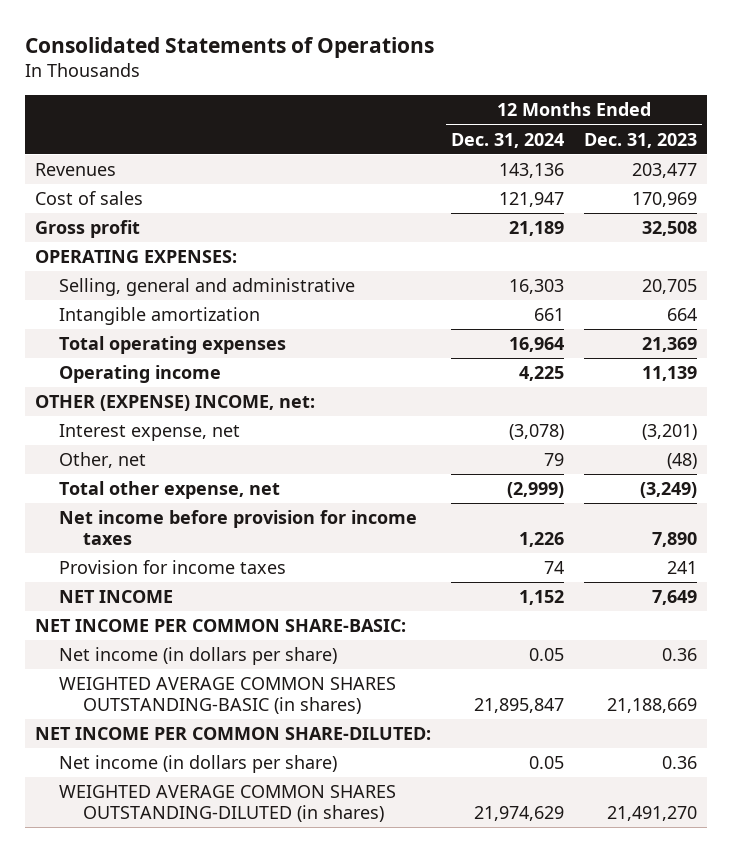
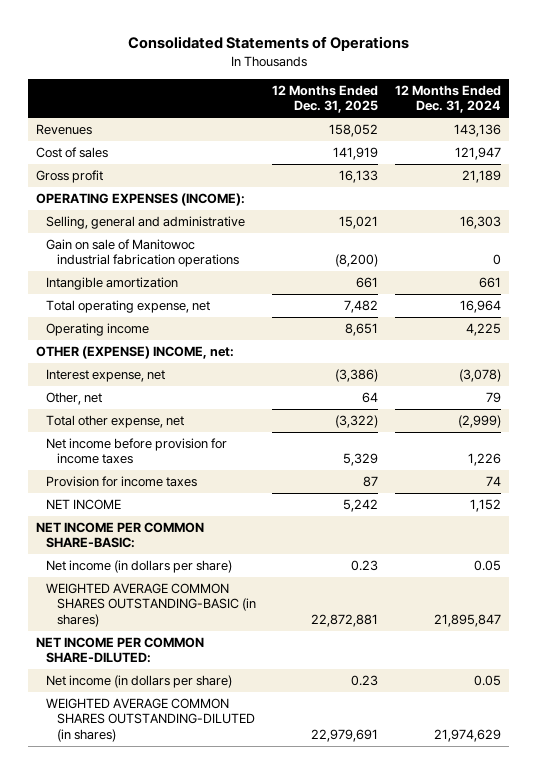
[584,132,698,148] Dec. 31, 2023 -> none
none -> [272,85,379,114] 12 Months Ended Dec. 31, 2025
[34,250,237,264] OPERATING EXPENSES: -> [36,193,246,207] OPERATING EXPENSES (INCOME):
none -> [46,239,239,268] Gain on sale of Manitowoc industrial fabrication operations
[58,336,286,355] Total operating expenses -> [46,300,211,314] Total operating expense, net

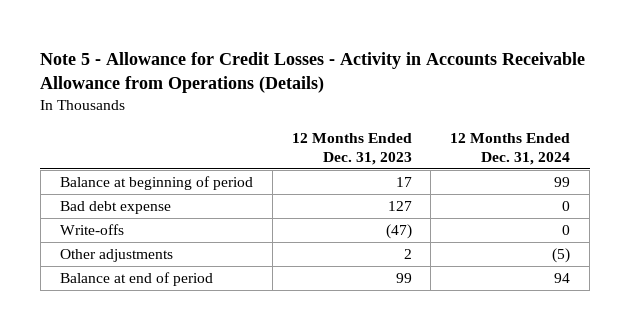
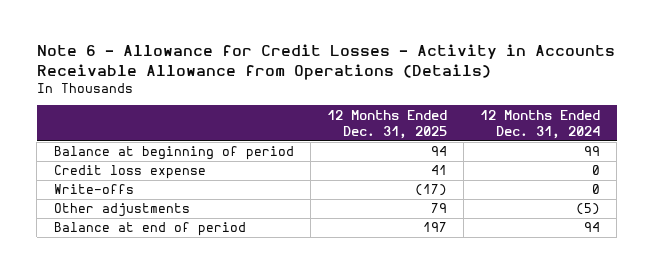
[40,51,586,93] Note 5 - Allowance for Credit Losses - Activity in Accounts Receivable Allowance from Operations (Details) -> [36,44,615,80] Note 6 - Allowance for Credit Losses - Activity in Accounts Receivable Allowance from Operations (Details)
[291,133,412,165] 12 Months Ended Dec. 31, 2023 -> none
none -> [326,109,447,139] 12 Months Ended Dec. 31, 2025
[59,201,171,215] Bad debt expense -> [53,165,206,180] Credit loss expense

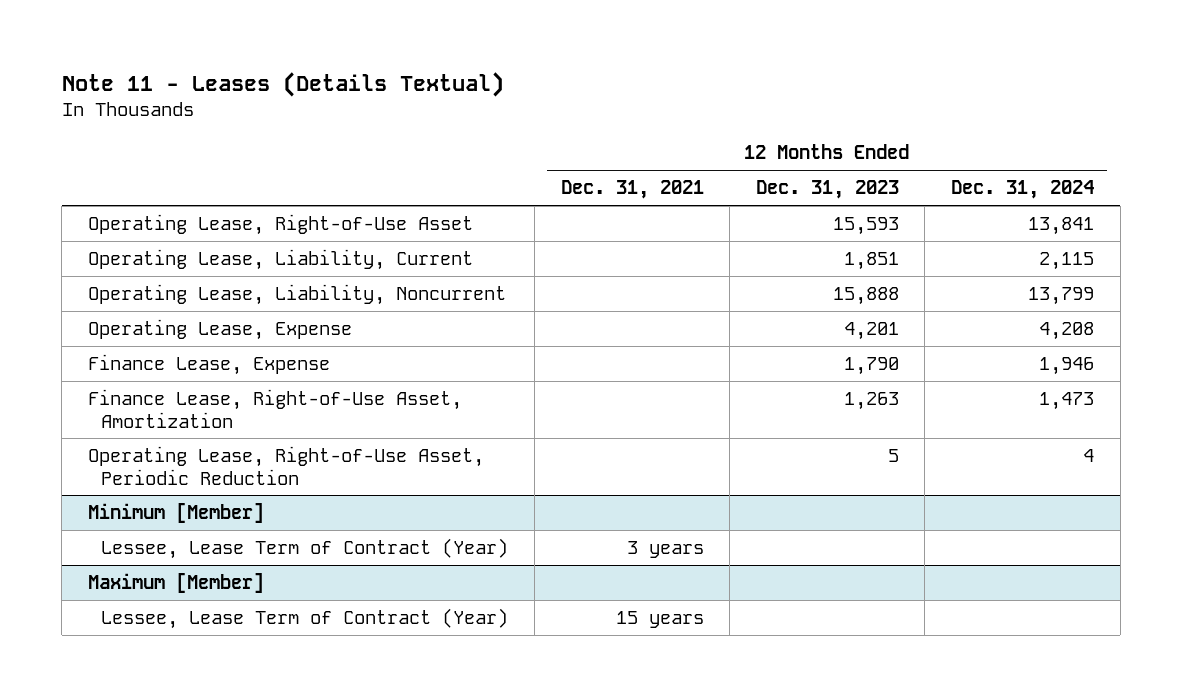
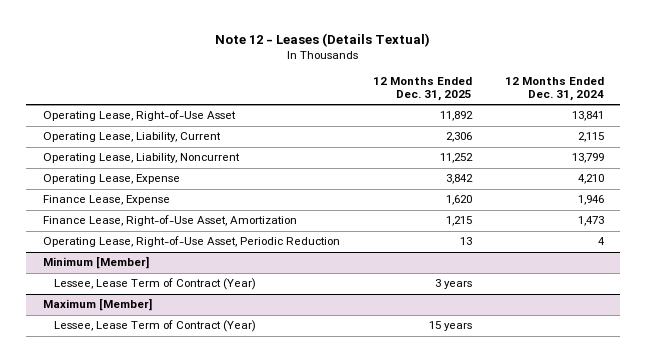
[61,71,504,97] Note 11 - Leases (Details Textual) -> [215,32,431,47] Note 12 - Leases (Details Textual)
[560,180,704,200] Dec. 31, 2021 -> none
[755,180,899,200] Dec. 31, 2023 -> none
none -> [372,76,472,102] 12 Months Ended Dec. 31, 2025
[1039,322,1095,341] 4,208 -> [577,174,604,185] 4,210

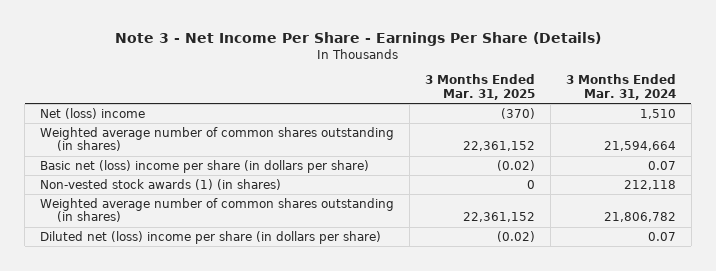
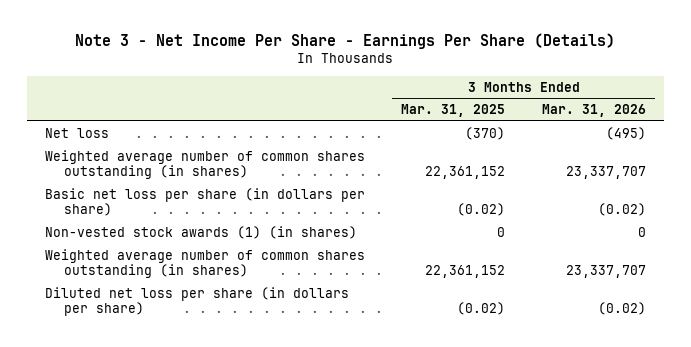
[565,74,676,100] 3 Months Ended Mar. 31, 2024 -> none
none -> [541,104,646,118] Mar. 31, 2026
[40,107,146,119] Net (loss) income -> [45,127,110,138] Net loss
[40,159,370,173] Basic net (loss) income per share (in dollars per share) -> [45,187,366,217] Basic net loss per share (in dollars per share)
[40,230,382,244] Diluted net (loss) income per share (in dollars per share) -> [45,286,350,317] Diluted net loss per share (in dollars per share)

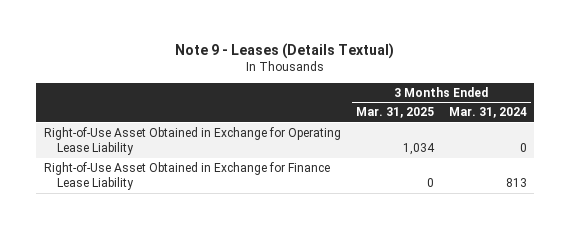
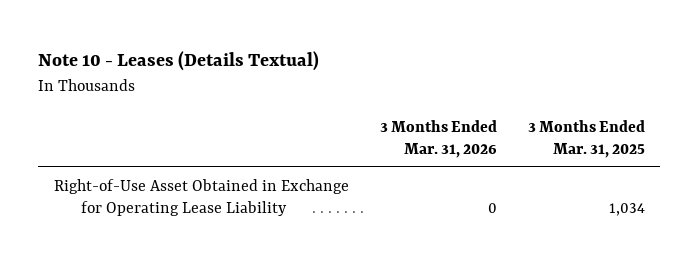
[175,42,395,59] Note 9 - Leases (Details Textual) -> [38,51,320,72] Note 10 - Leases (Details Textual)
[448,107,527,119] Mar. 31, 2024 -> none
none -> [379,119,497,159] 3 Months Ended Mar. 31, 2026
[43,161,330,191] Right-of-Use Asset Obtained in Exchange for Finance Lease Liability -> none

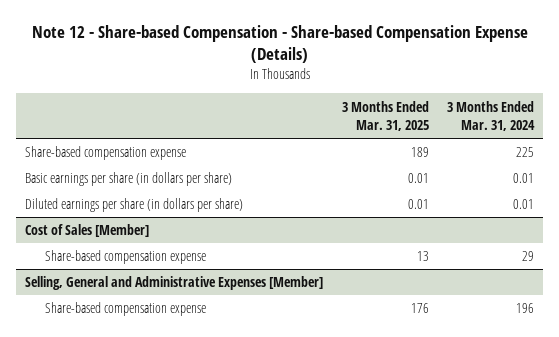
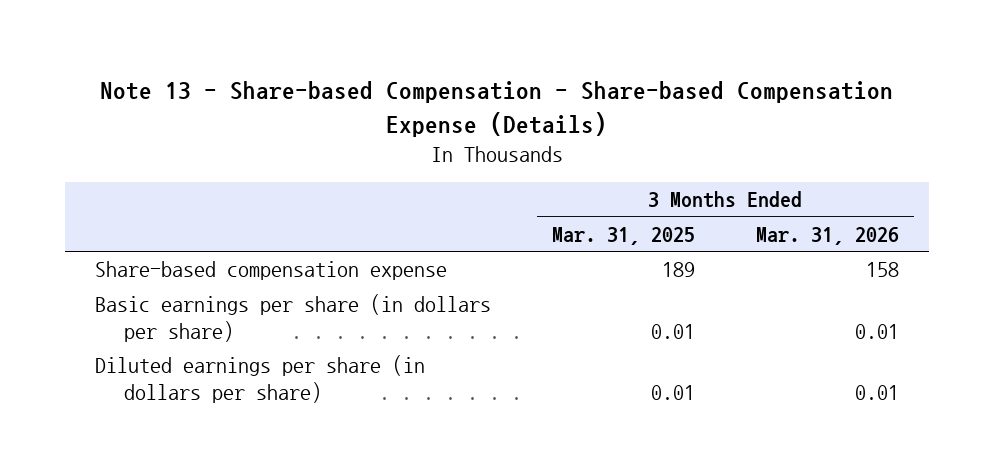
[31,25,528,64] Note 12 - Share-based Compensation - Share-based Compensation Expense (Details) -> [99,81,893,137] Note 13 - Share-based Compensation - Share-based Compensation Expense (Details)
[446,100,535,132] 3 Months Ended Mar. 31, 2024 -> none
none -> [755,226,899,245] Mar. 31, 2026
[25,224,150,238] Cost of Sales [Member] -> none
[45,250,207,265] Share-based compensation expense -> none
[25,276,324,291] Selling, General and Administrative Expenses [Member] -> none
[45,302,207,317] Share-based compensation expense -> none

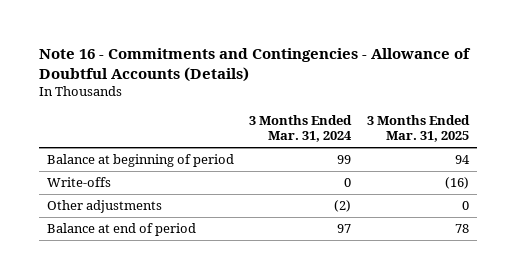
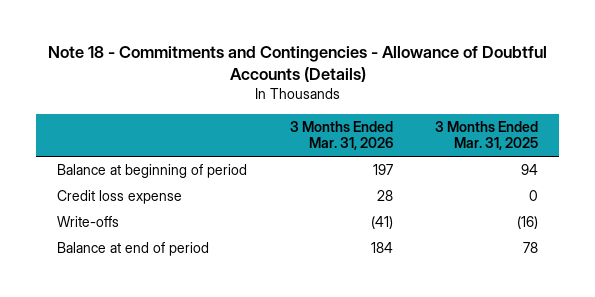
[38,47,471,82] Note 16 - Commitments and Contingencies - Allowance of Doubtful Accounts (Details) -> [47,46,547,83] Note 18 - Commitments and Contingencies - Allowance of Doubtful Accounts (Details)
[249,115,353,143] 3 Months Ended Mar. 31, 2024 -> none
none -> [289,120,393,151] 3 Months Ended Mar. 31, 2026
none -> [57,190,183,205] Credit loss expense
[46,200,162,214] Other adjustments -> none

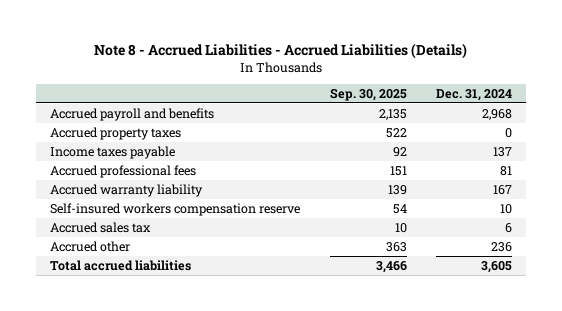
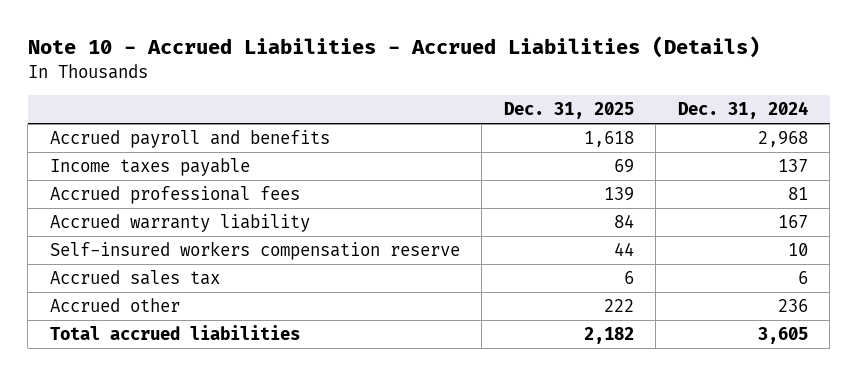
[94,43,468,60] Note 8 - Accrued Liabilities - Accrued Liabilities (Details) -> [27,36,760,59] Note 10 - Accrued Liabilities - Accrued Liabilities (Details)
[329,87,407,101] Sep. 30, 2025 -> none
none -> [503,102,634,120] Dec. 31, 2025
[50,126,182,140] Accrued property taxes -> none

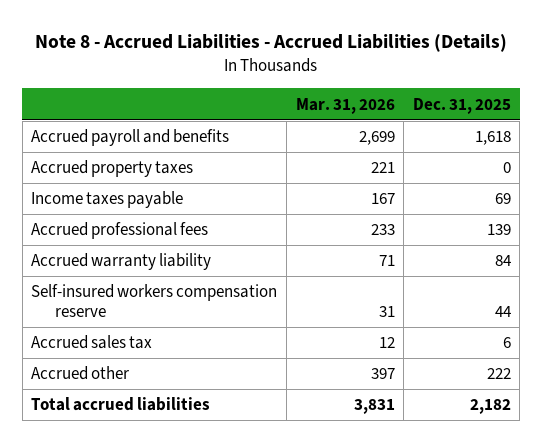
[27,36,760,59] Note 10 - Accrued Liabilities - Accrued Liabilities (Details) -> [35,34,508,53] Note 8 - Accrued Liabilities - Accrued Liabilities (Details)
[677,101,808,120] Dec. 31, 2024 -> none
none -> [295,97,395,114] Mar. 31, 2026
none -> [31,160,194,178] Accrued property taxes

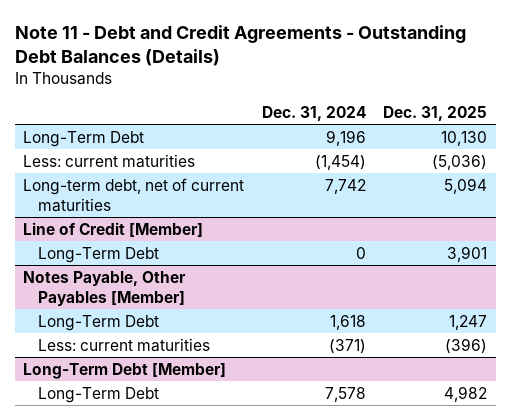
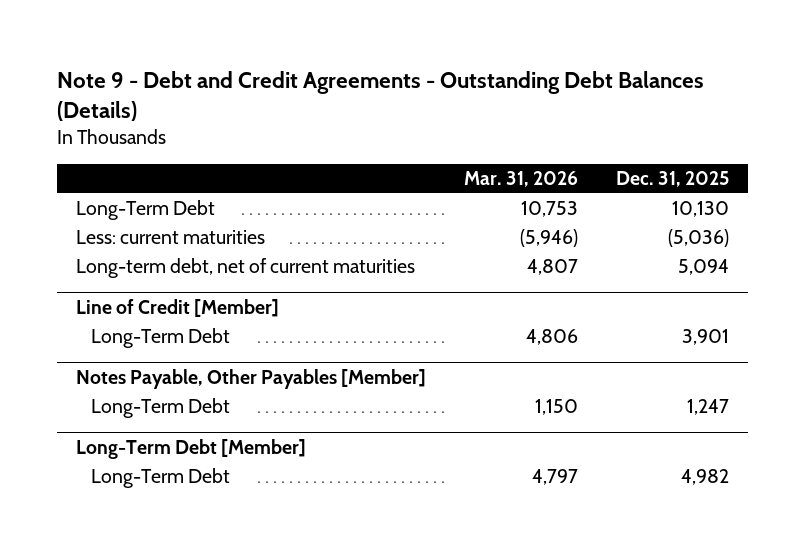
[14,24,466,67] Note 11 - Debt and Credit Agreements - Outstanding Debt Balances (Details) -> [57,70,705,121] Note 9 - Debt and Credit Agreements - Outstanding Debt Balances (Details)
[261,105,366,121] Dec. 31, 2024 -> none
none -> [464,170,579,187] Mar. 31, 2026
[37,337,210,352] Less: current maturities -> none

